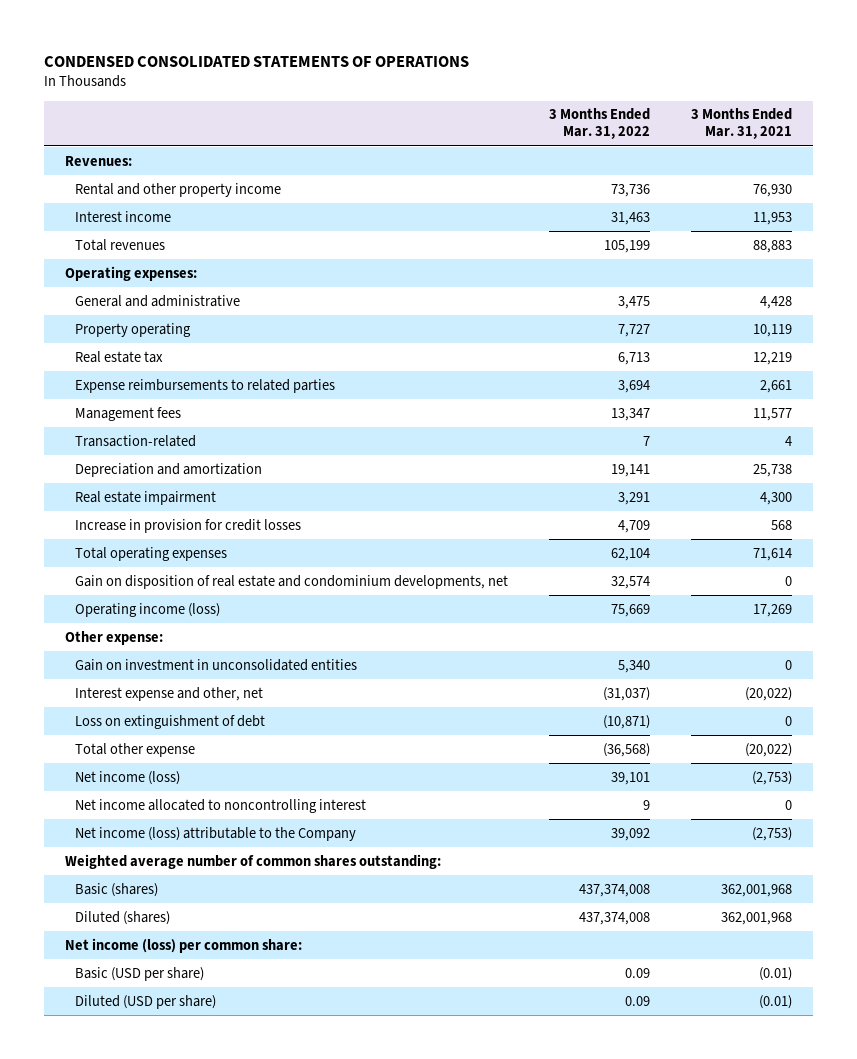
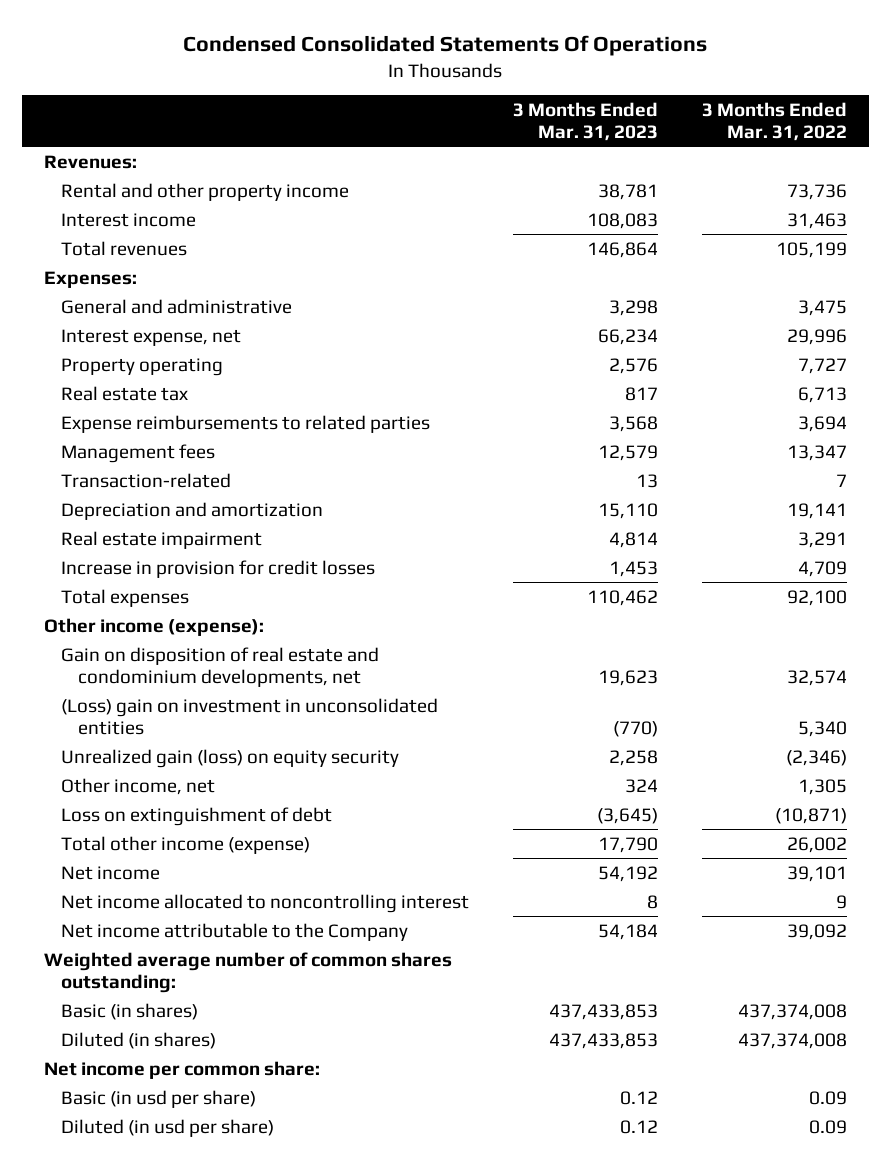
[44,55,470,67] CONDENSED CONSOLIDATED STATEMENTS OF OPERATIONS -> [183,35,708,57] Condensed Consolidated Statements Of Operations
[691,108,793,140] 3 Months Ended Mar. 31, 2021 -> none
none -> [512,102,658,141] 3 Months Ended Mar. 31, 2023
[64,265,197,281] Operating expenses: -> [43,270,137,288] Expenses:
none -> [60,328,241,346] Interest expense, net
[75,546,228,561] Total operating expenses -> [60,588,189,607] Total expenses
[611,547,651,561] 62,104 -> [787,589,848,606] 92,100
none -> [43,617,264,636] Other income (expense):
[75,602,221,617] Operating income (loss) -> none
[64,630,163,645] Other expense: -> none
[75,686,264,701] Interest expense and other, net -> none
[75,658,358,671] Gain on investment in unconsolidated entities -> [60,697,438,735] (Loss) gain on investment in unconsolidated entities
none -> [60,748,399,768] Unrealized gain (loss) on equity security
none -> [60,777,215,795] Other income, net
[75,742,196,757] Total other expense -> [60,835,310,854] Total other income (expense)
[603,742,651,757] (36,568) -> [787,836,848,853] 26,002
[75,770,181,785] Net income (loss) -> [60,865,160,880] Net income
[75,826,357,841] Net income (loss) attributable to the Company -> [60,922,408,941] Net income attributable to the Company
[75,882,159,897] Basic (shares) -> [60,1002,198,1020] Basic (in shares)
[75,910,171,925] Diluted (shares) -> [60,1031,216,1049] Diluted (in shares)
[64,937,302,953] Net income (loss) per common share: -> [43,1060,320,1079] Net income per common share:
[75,966,205,981] Basic (USD per share) -> [60,1089,256,1108] Basic (in usd per share)
[75,994,217,1009] Diluted (USD per share) -> [60,1118,274,1137] Diluted (in usd per share)

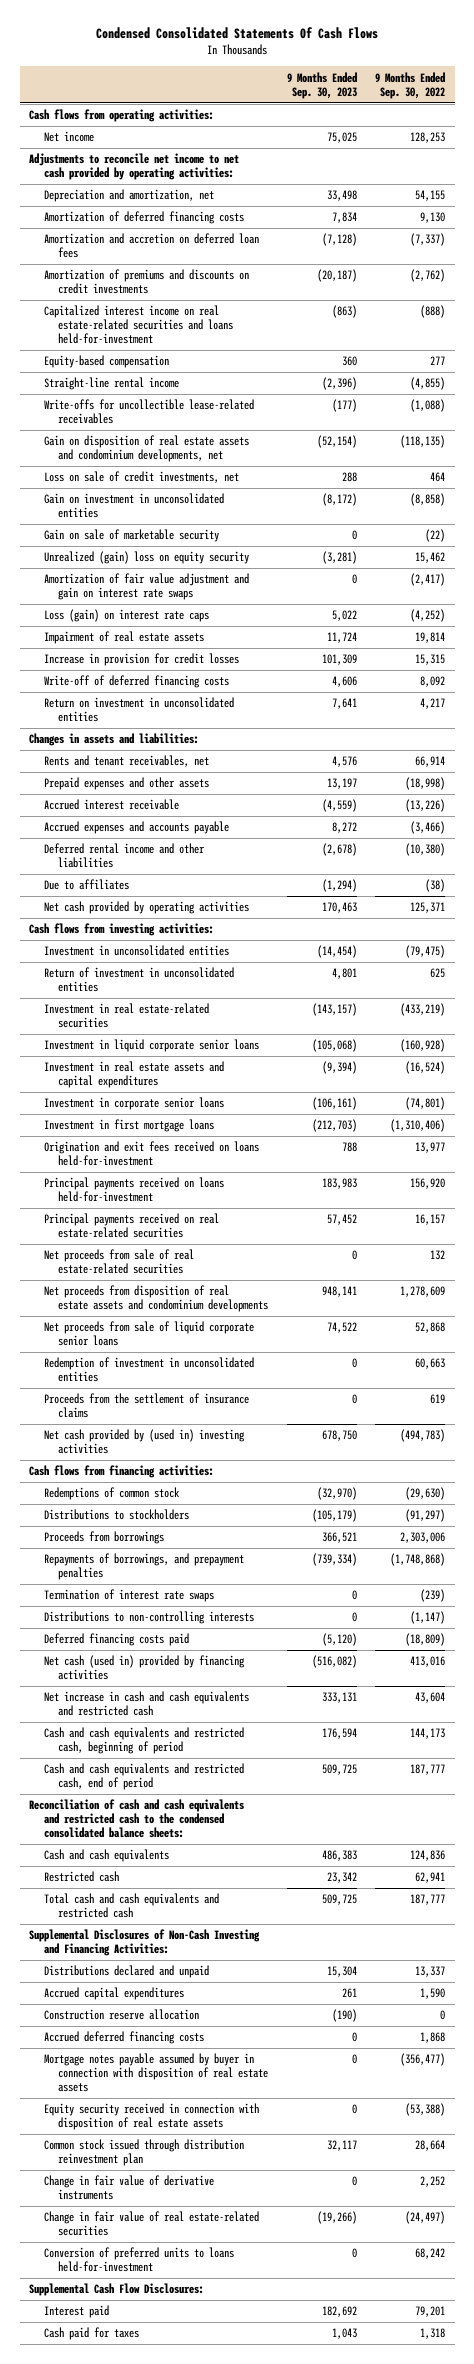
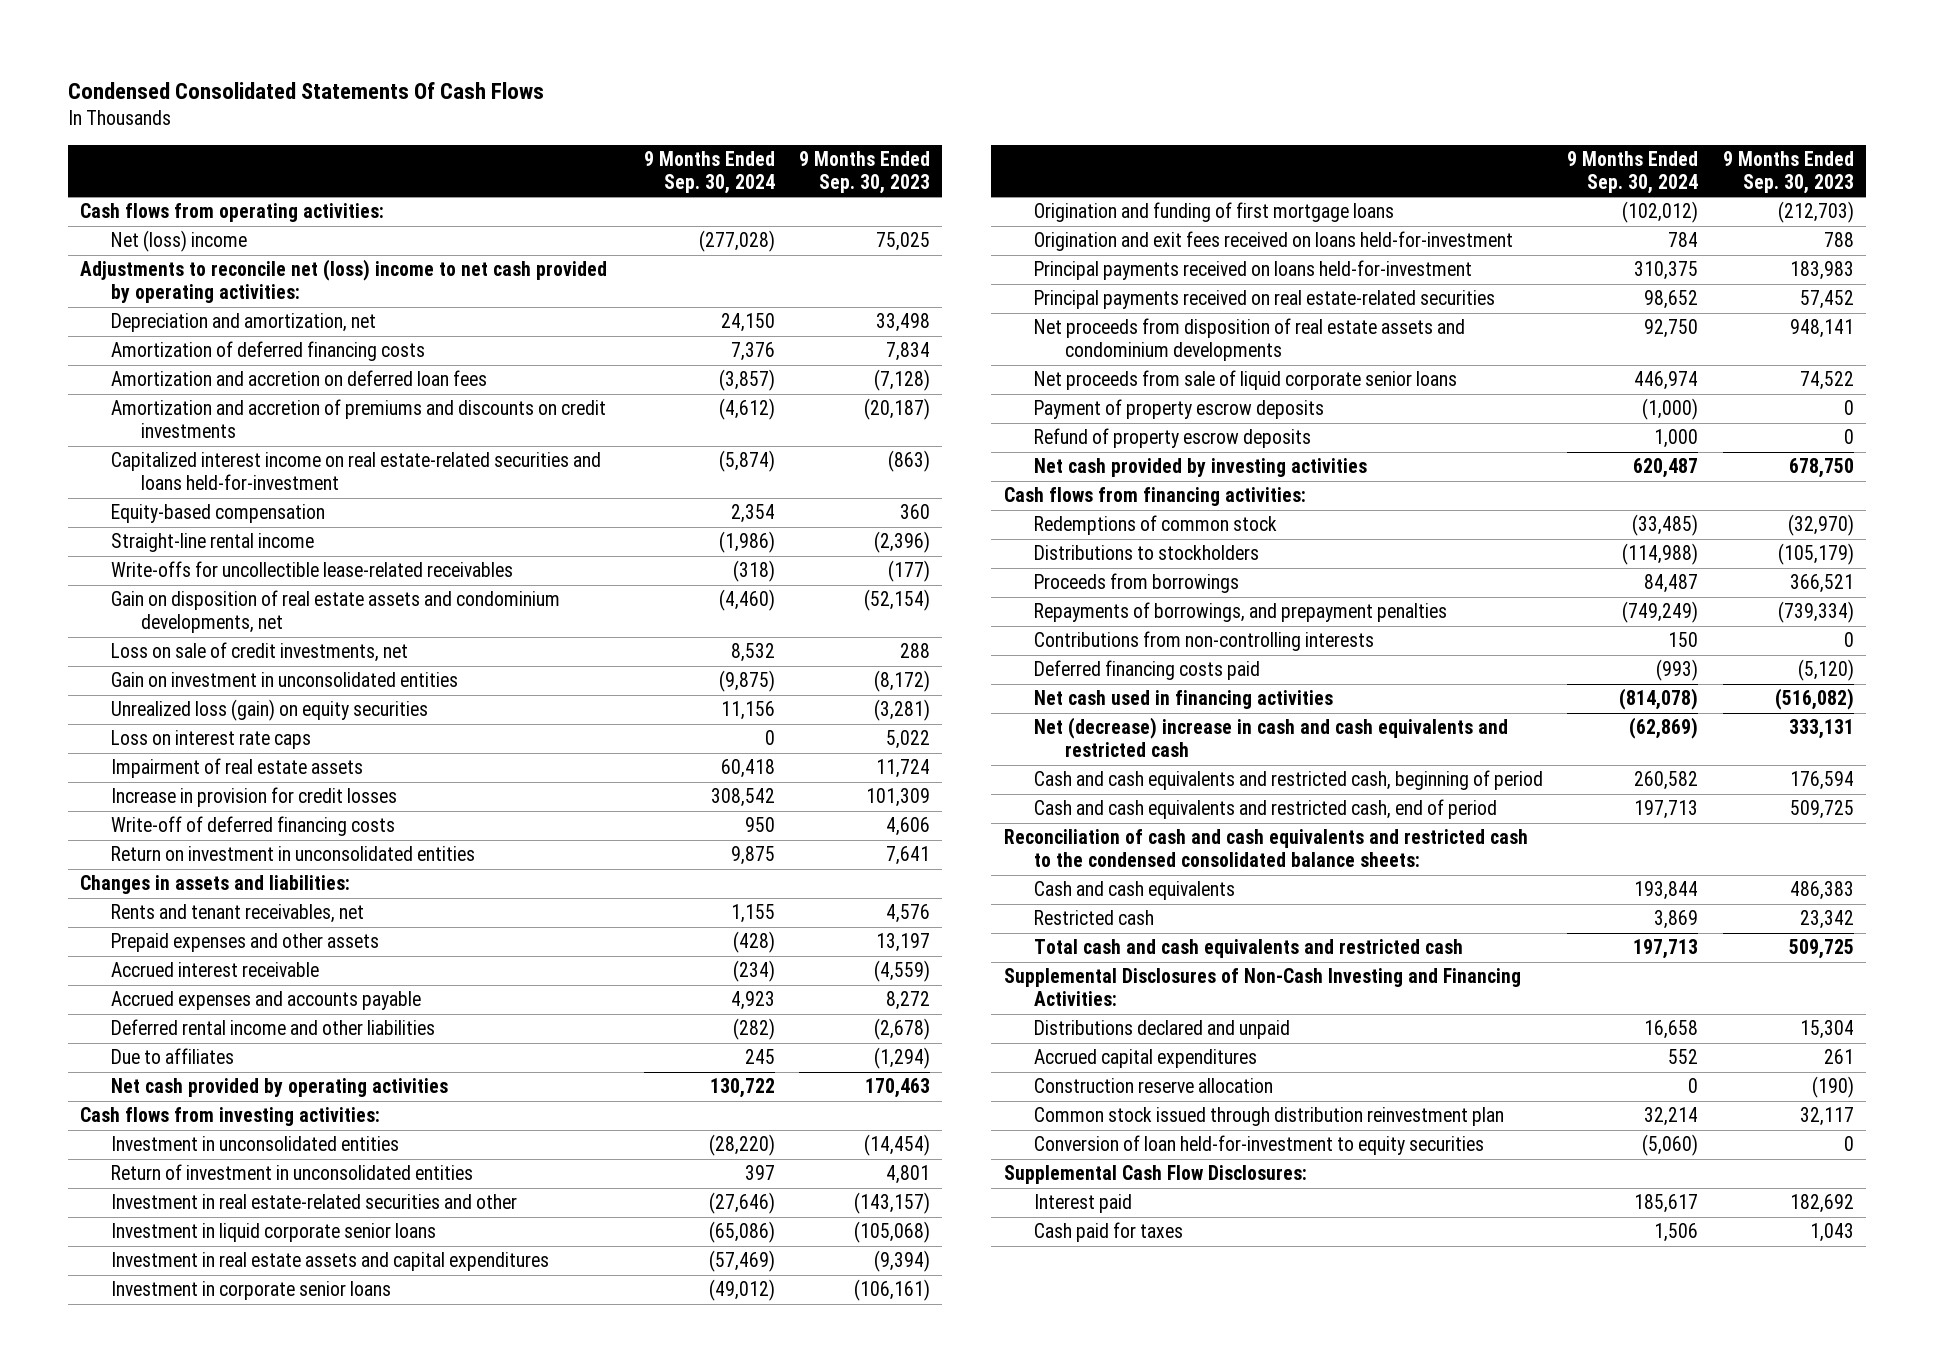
[375,71,446,99] 9 Months Ended Sep. 30, 2022 -> none
none -> [644,150,776,195] 9 Months Ended Sep. 30, 2024
[43,131,94,143] Net income -> [110,230,247,253] Net (loss) income
[29,153,240,181] Adjustments to reconcile net income to net cash provided by operating activities: -> [80,259,608,304] Adjustments to reconcile net (loss) income to net cash provided by operating activities:
[43,269,249,295] Amortization of premiums and discounts on credit investments -> [110,399,606,439] Amortization and accretion of premiums and discounts on credit investments
[43,529,219,543] Gain on sale of marketable security -> none
[43,573,249,601] Amortization of fair value adjustment and gain on interest rate swaps -> none
[43,551,249,565] Unrealized (gain) loss on equity security -> [110,699,428,722] Unrealized loss (gain) on equity securities
[43,609,209,623] Loss (gain) on interest rate caps -> [110,730,311,750] Loss on interest rate caps
[43,1003,209,1029] Investment in real estate-related securities -> [110,1194,517,1210] Investment in real estate-related securities and other
[43,1119,214,1133] Investment in first mortgage loans -> [1034,202,1395,223] Origination and funding of first mortgage loans
[43,1249,194,1275] Net proceeds from sale of real estate-related securities -> none
[43,1357,254,1383] Redemption of investment in unconsolidated entities -> none
[43,1393,249,1419] Proceeds from the settlement of insurance claims -> none
none -> [1034,399,1325,420] Payment of property escrow deposits
none -> [1034,428,1312,449] Refund of property escrow deposits
[43,1429,245,1455] Net cash provided by (used in) investing activities -> [1034,458,1368,478] Net cash provided by investing activities
[43,1589,214,1603] Termination of interest rate swaps -> none
[43,1611,254,1625] Distributions to non-controlling interests -> none
none -> [1034,631,1375,652] Contributions from non-controlling interests
[43,1655,245,1681] Net cash (used in) provided by financing activities -> [1034,690,1334,710] Net cash used in financing activities
[43,1691,249,1717] Net increase in cash and cash equivalents and restricted cash -> [1034,717,1509,758] Net (decrease) increase in cash and cash equivalents and restricted cash
[43,2031,204,2045] Accrued deferred financing costs -> none
[43,2053,269,2093] Mortgage notes payable assumed by buyer in connection with disposition of real estate assets -> none
[43,2103,259,2131] Equity security received in connection with disposition of real estate assets -> none
[43,2175,214,2201] Change in fair value of derivative instruments -> none
[43,2211,259,2237] Change in fair value of real estate-related securities -> none
[43,2247,234,2273] Conversion of preferred units to loans held-for-investment -> [1034,1135,1485,1156] Conversion of loan held-for-investment to equity securities

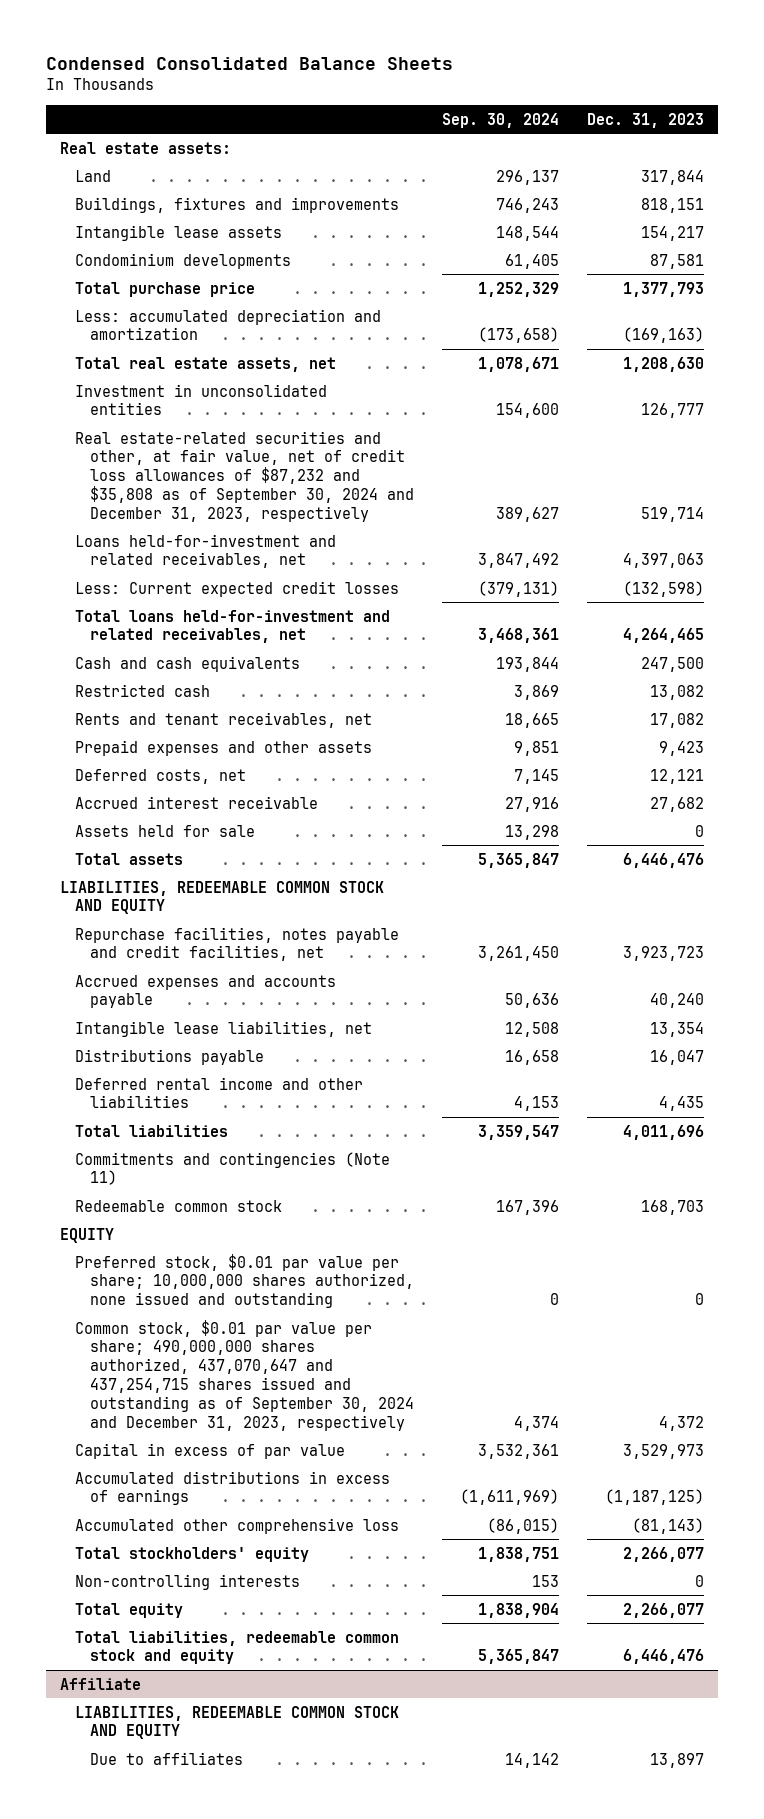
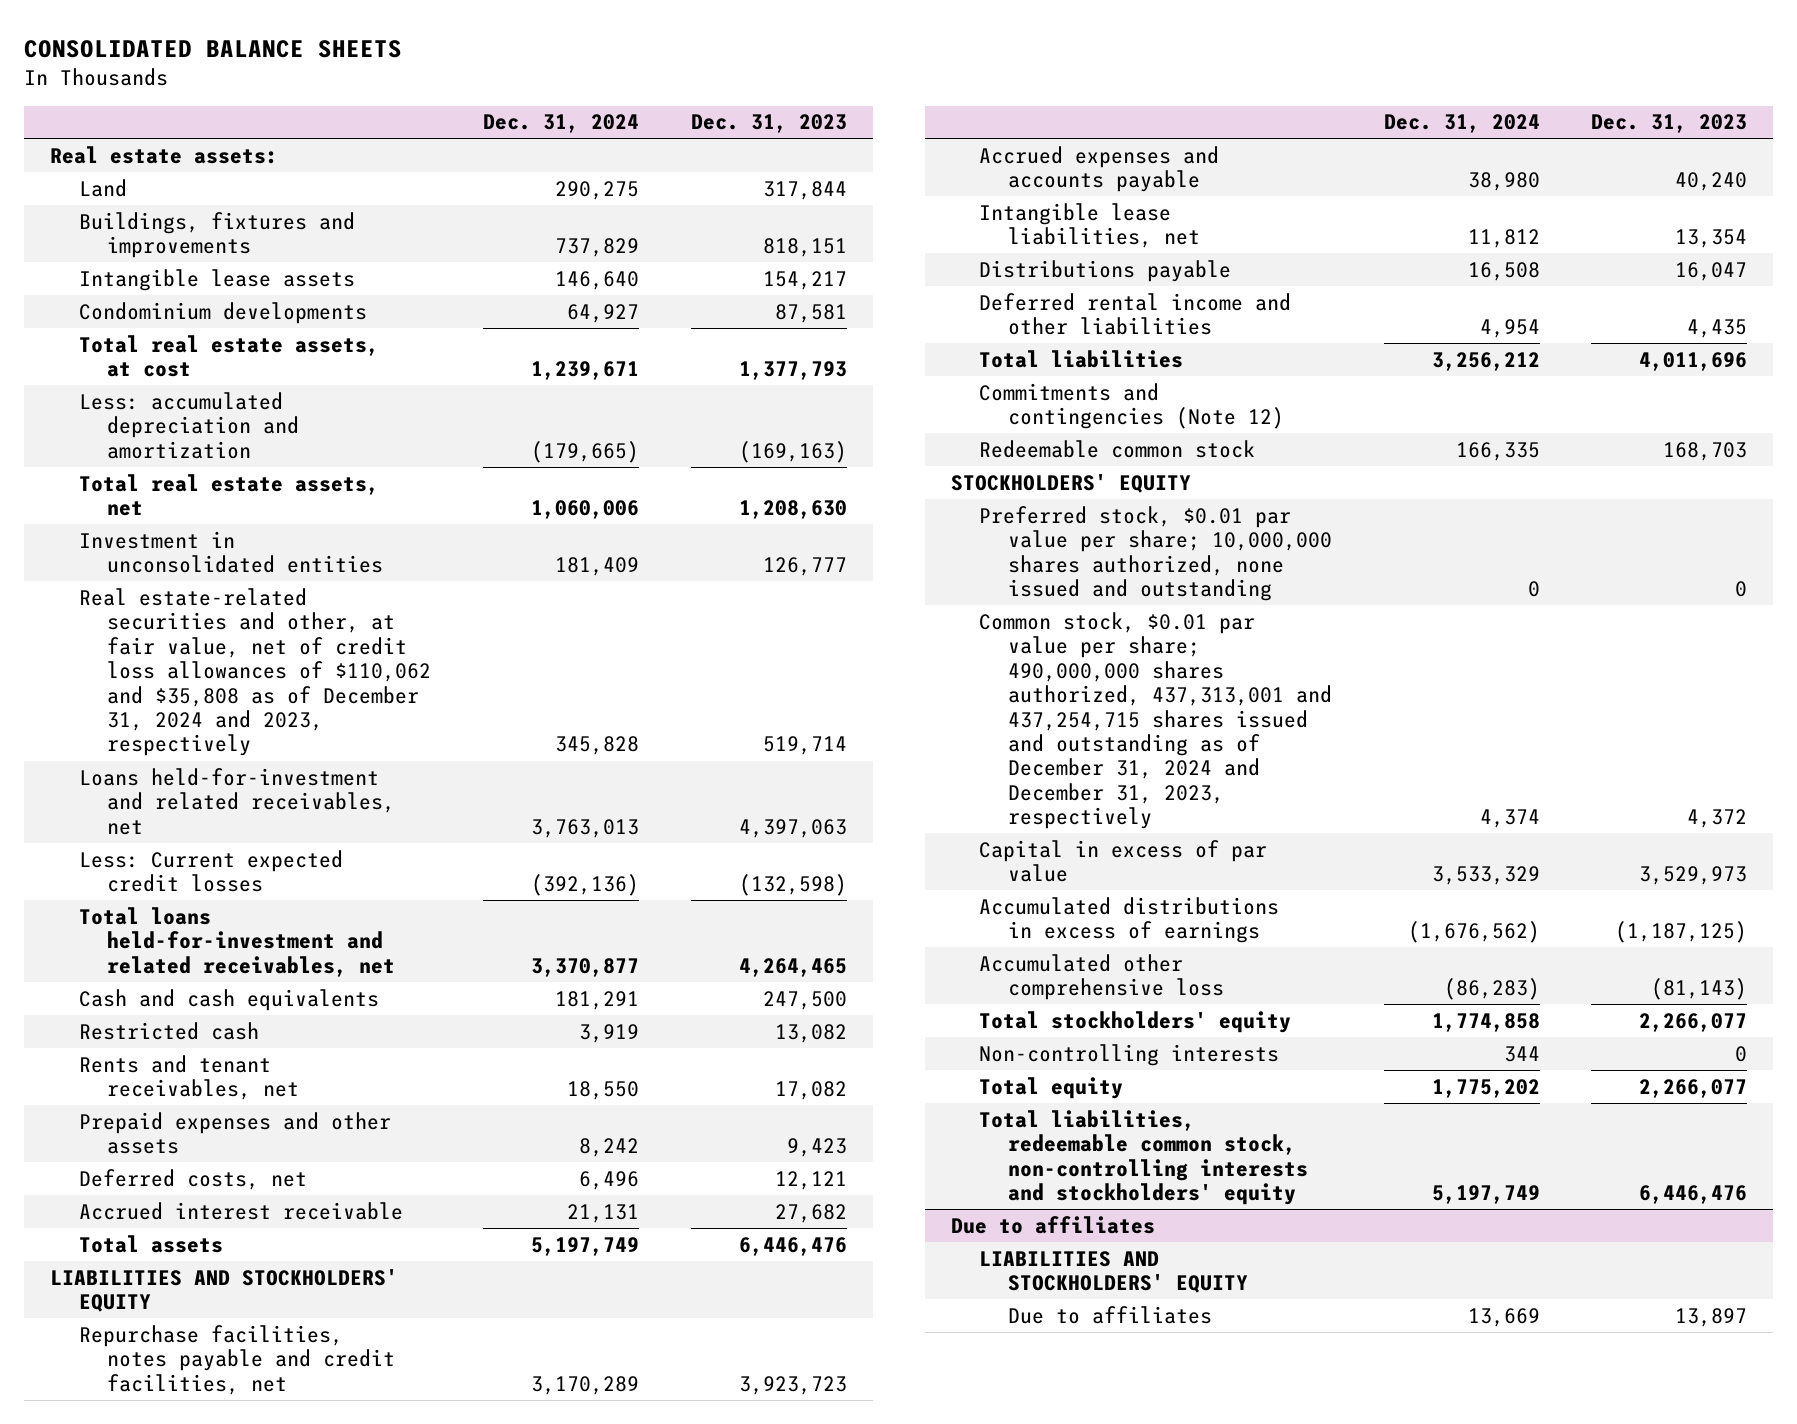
[45,56,453,70] Condensed Consolidated Balance Sheets -> [24,39,403,58] CONSOLIDATED BALANCE SHEETS
[441,112,559,128] Sep. 30, 2024 -> none
none -> [483,114,640,134] Dec. 31, 2024
[74,281,255,297] Total purchase price -> [78,334,379,378] Total real estate assets, at cost
[74,430,414,522] Real estate-related securities and other, at fair value, net of credit loss allowances of $87,232 and $35,808 as of September 30, 2024 and December 31, 2023, respectively -> [78,587,432,757] Real estate-related securities and other, at fair value, net of credit loss allowances of $110,062 and $35,808 as of December 31, 2024 and 2023, respectively
[74,824,255,837] Assets held for sale -> none
[59,880,384,915] LIABILITIES, REDEEMABLE COMMON STOCK AND EQUITY -> [50,1268,399,1313] LIABILITIES AND STOCKHOLDERS' EQUITY
[74,1151,390,1186] Commitments and contingencies (Note 11) -> [979,382,1284,430] Commitments and contingencies (Note 12)
[59,1227,114,1243] EQUITY -> [950,473,1191,493] STOCKHOLDERS' EQUITY
[74,1319,414,1431] Common stock, $0.01 par value per share; 490,000,000 shares authorized, 437,070,647 and 437,254,715 shares issued and outstanding as of September 30, 2024 and December 31, 2023, respectively -> [979,611,1332,830] Common stock, $0.01 par value per share; 490,000,000 shares authorized, 437,313,001 and 437,254,715 shares issued and outstanding as of December 31, 2024 and December 31, 2023, respectively
[74,1630,399,1665] Total liabilities, redeemable common stock and equity -> [979,1109,1308,1206] Total liabilities, redeemable common stock, non-controlling interests and stockholders' equity
[59,1677,141,1690] Affiliate -> [950,1215,1155,1234] Due to affiliates
[74,1705,399,1740] LIABILITIES, REDEEMABLE COMMON STOCK AND EQUITY -> [979,1250,1248,1294] LIABILITIES AND STOCKHOLDERS' EQUITY

